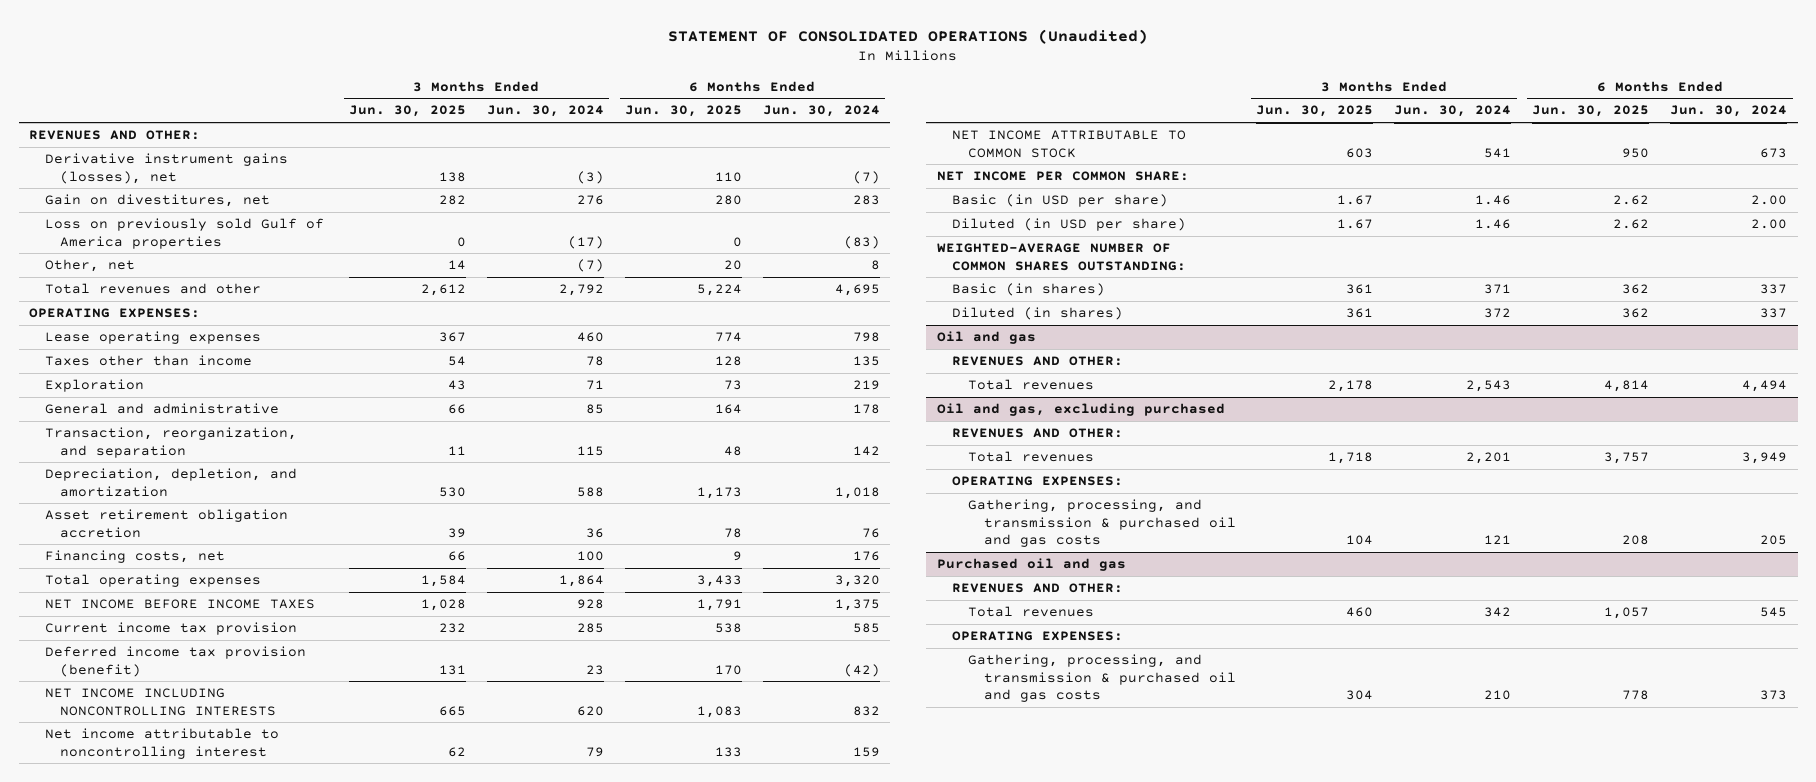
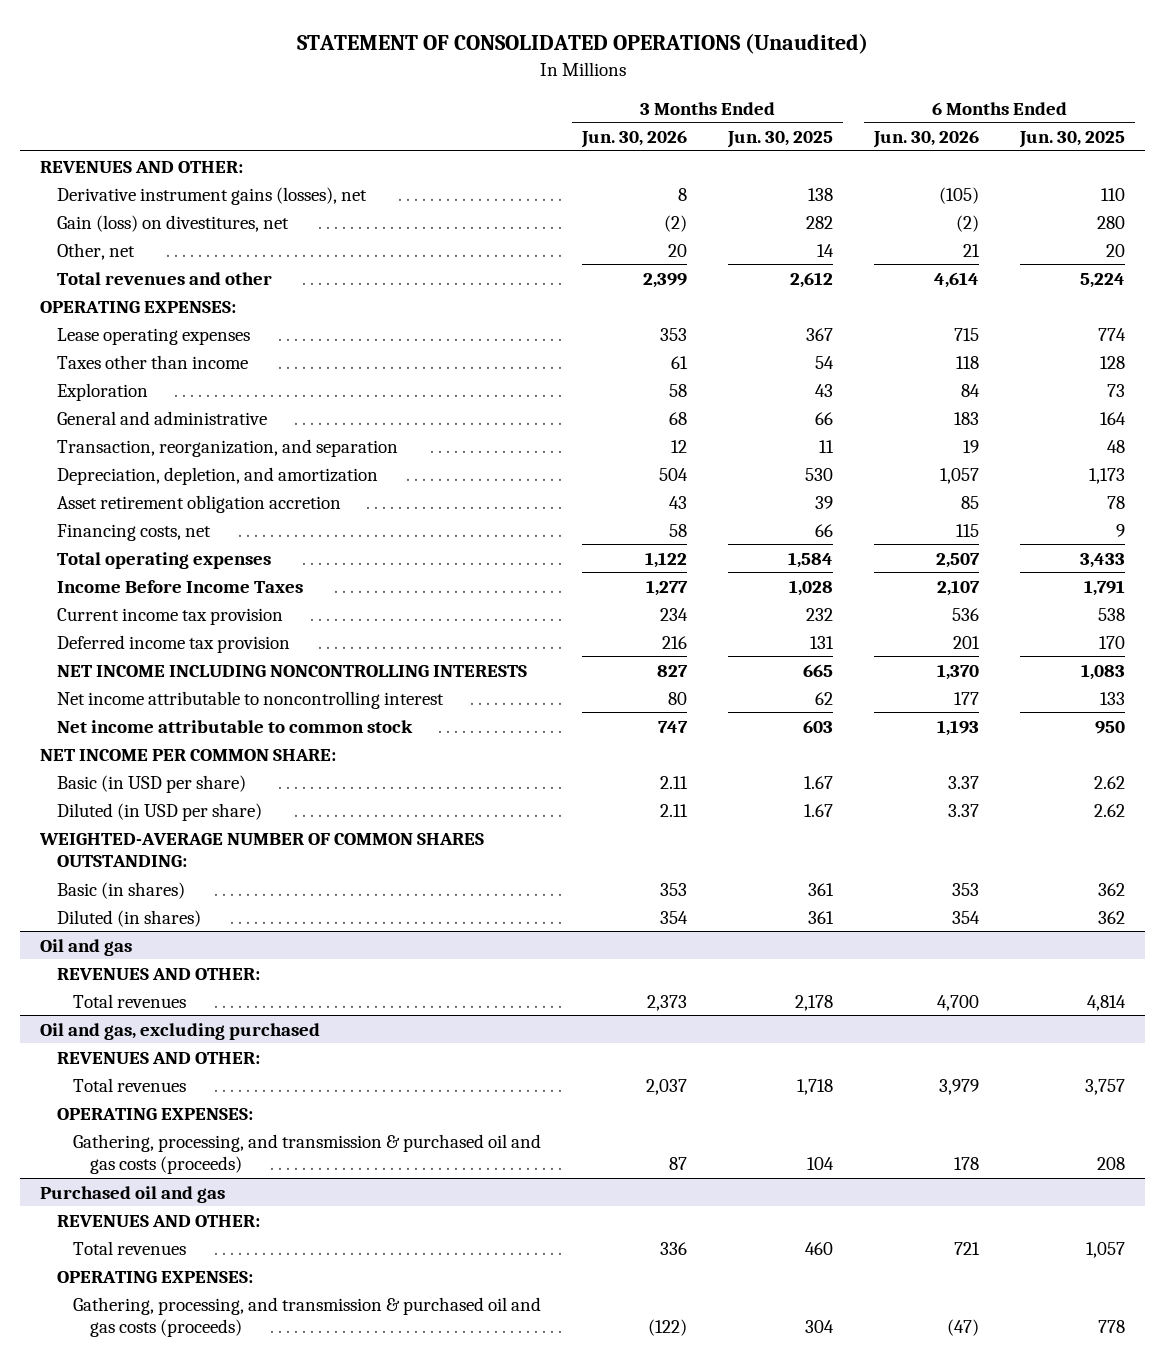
[486,105,604,118] Jun. 30, 2024 -> none
[762,105,880,118] Jun. 30, 2024 -> none
none -> [581,130,688,149] Jun. 30, 2026
none -> [873,130,980,149] Jun. 30, 2026
[44,218,324,249] Loss on previously sold Gulf of America properties -> none
[44,194,270,208] Gain on divestitures, net -> [56,214,289,232] Gain (loss) on divestitures, net
[44,599,315,610] NET INCOME BEFORE INCOME TAXES -> [56,579,303,593] Income Before Income Taxes
[44,646,306,677] Deferred income tax provision (benefit) -> [56,634,290,653] Deferred income tax provision
[952,130,1187,158] NET INCOME ATTRIBUTABLE TO COMMON STOCK -> [56,719,413,733] Net income attributable to common stock
[967,499,1236,547] Gathering, processing, and transmission & purchased oil and gas costs -> [73,1133,542,1175] Gathering, processing, and transmission & purchased oil and gas costs (proceeds)
[967,654,1236,702] Gathering, processing, and transmission & purchased oil and gas costs -> [73,1296,542,1338] Gathering, processing, and transmission & purchased oil and gas costs (proceeds)

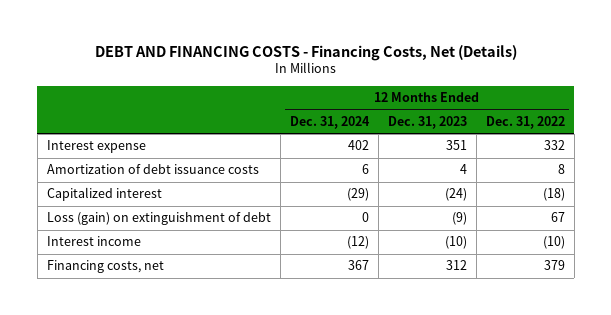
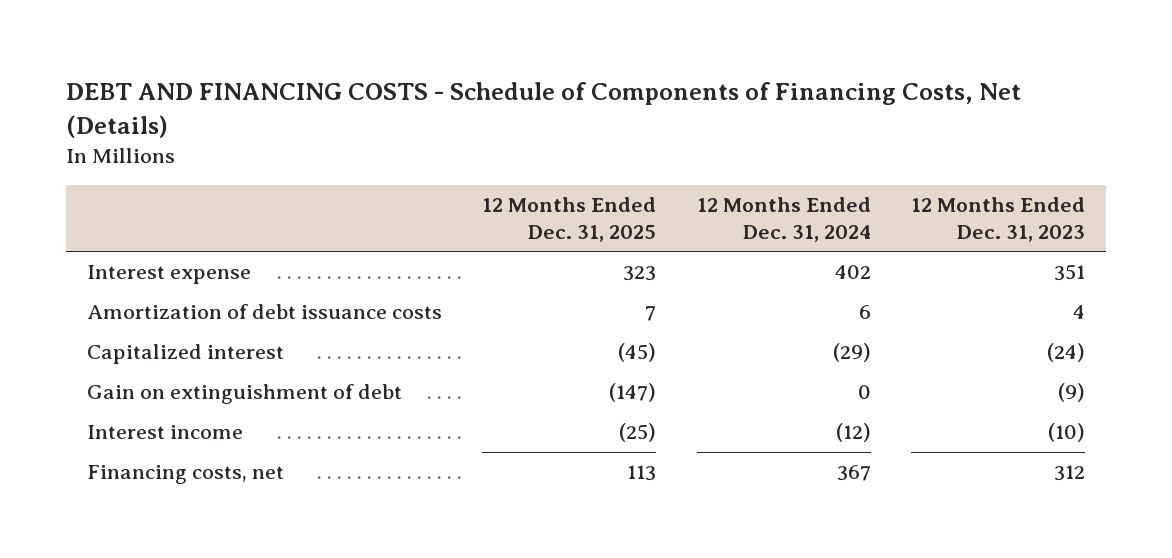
[94,44,517,61] DEBT AND FINANCING COSTS - Financing Costs, Net (Details) -> [66,82,1022,138] DEBT AND FINANCING COSTS - Schedule of Components of Financing Costs, Net (Details)
[485,115,565,129] Dec. 31, 2022 -> none
none -> [482,197,657,242] 12 Months Ended Dec. 31, 2025
[46,212,271,226] Loss (gain) on extinguishment of debt -> [86,384,402,405] Gain on extinguishment of debt

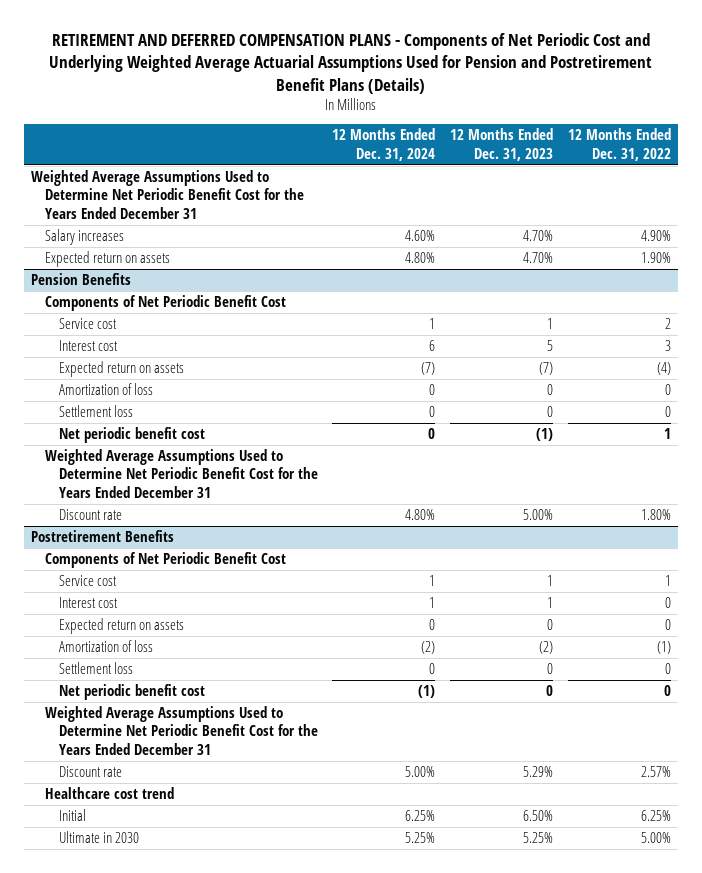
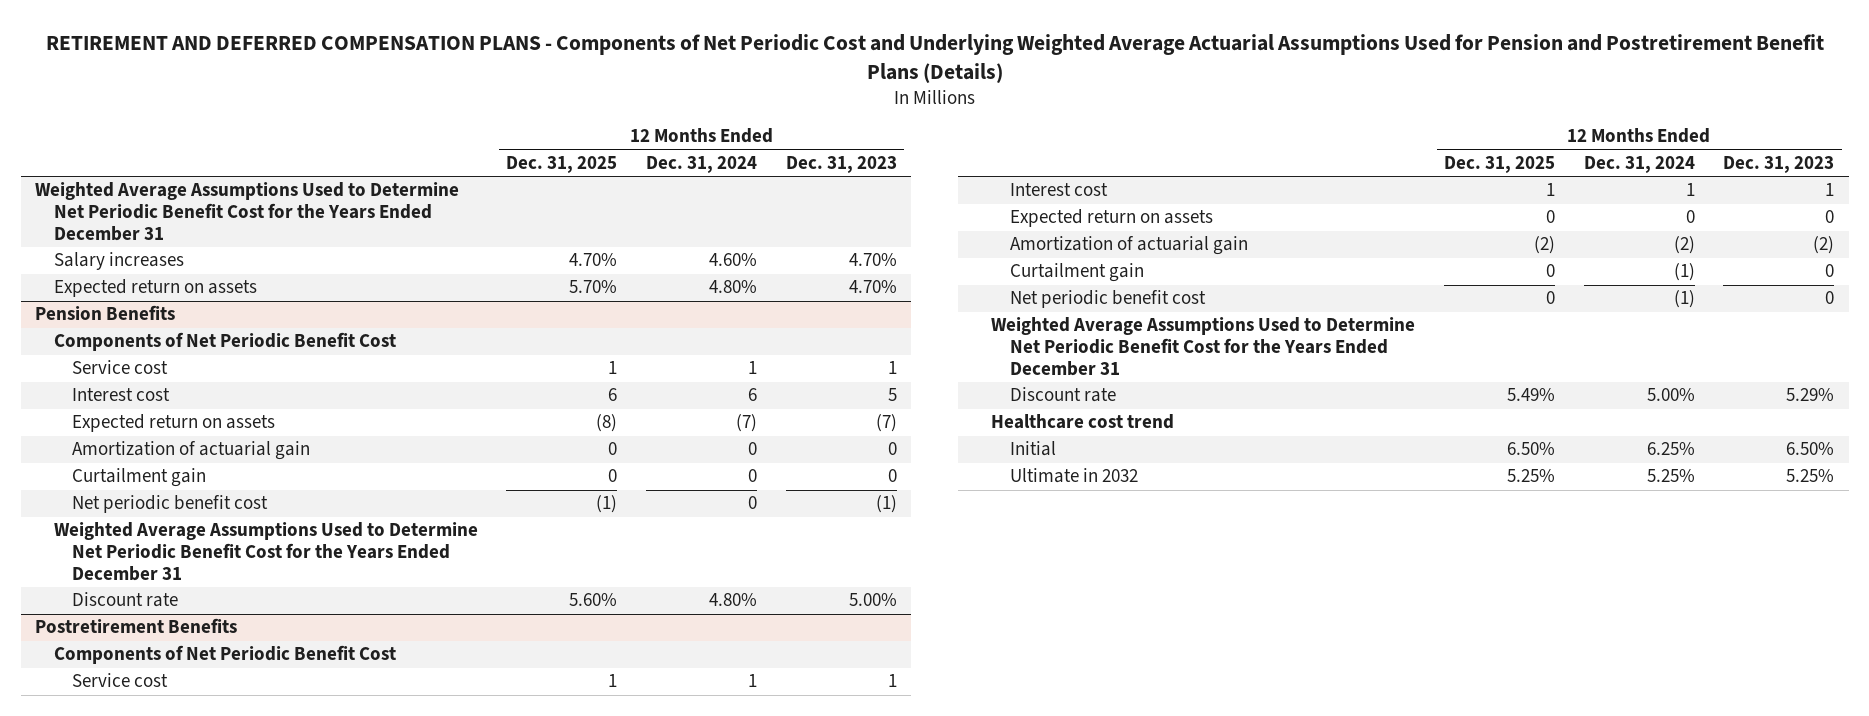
[567,128,671,161] 12 Months Ended Dec. 31, 2022 -> none
none -> [506,155,618,173] Dec. 31, 2025
[58,405,133,418] Settlement loss -> none
[58,383,153,396] Amortization of loss -> [72,441,311,461] Amortization of actuarial gain
none -> [72,468,207,488] Curtailment gain
[58,662,133,675] Settlement loss -> none
[58,640,153,653] Amortization of loss -> [1009,236,1248,256] Amortization of actuarial gain
none -> [1009,263,1144,283] Curtailment gain
[58,831,139,844] Ultimate in 2030 -> [1009,468,1138,484] Ultimate in 2032

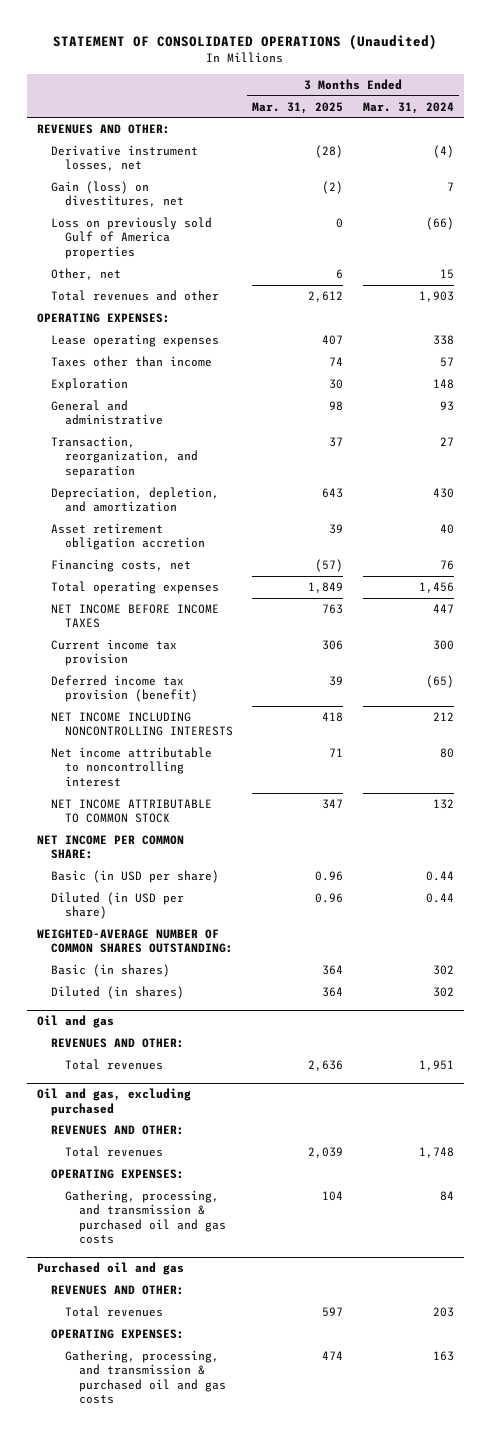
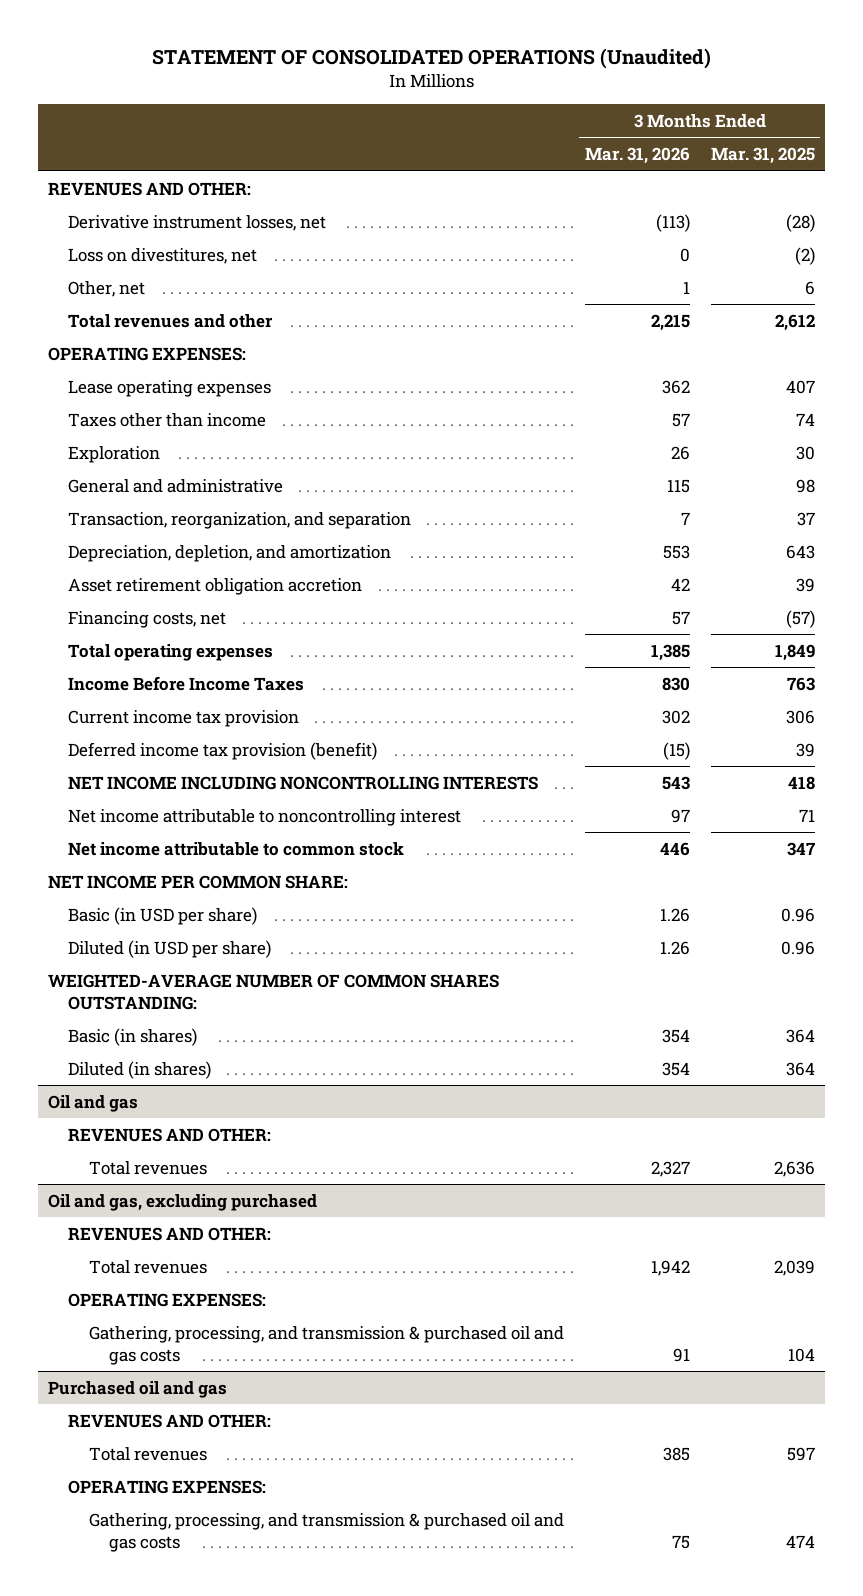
[362,101,454,114] Mar. 31, 2024 -> none
none -> [584,147,690,165] Mar. 31, 2026
[50,217,212,259] Loss on previously sold Gulf of America properties -> none
[50,181,184,208] Gain (loss) on divestitures, net -> [68,247,258,264] Loss on divestitures, net
[50,604,219,629] NET INCOME BEFORE INCOME TAXES -> [68,675,305,691] Income Before Income Taxes
[50,799,212,824] NET INCOME ATTRIBUTABLE TO COMMON STOCK -> [68,841,405,856] Net income attributable to common stock

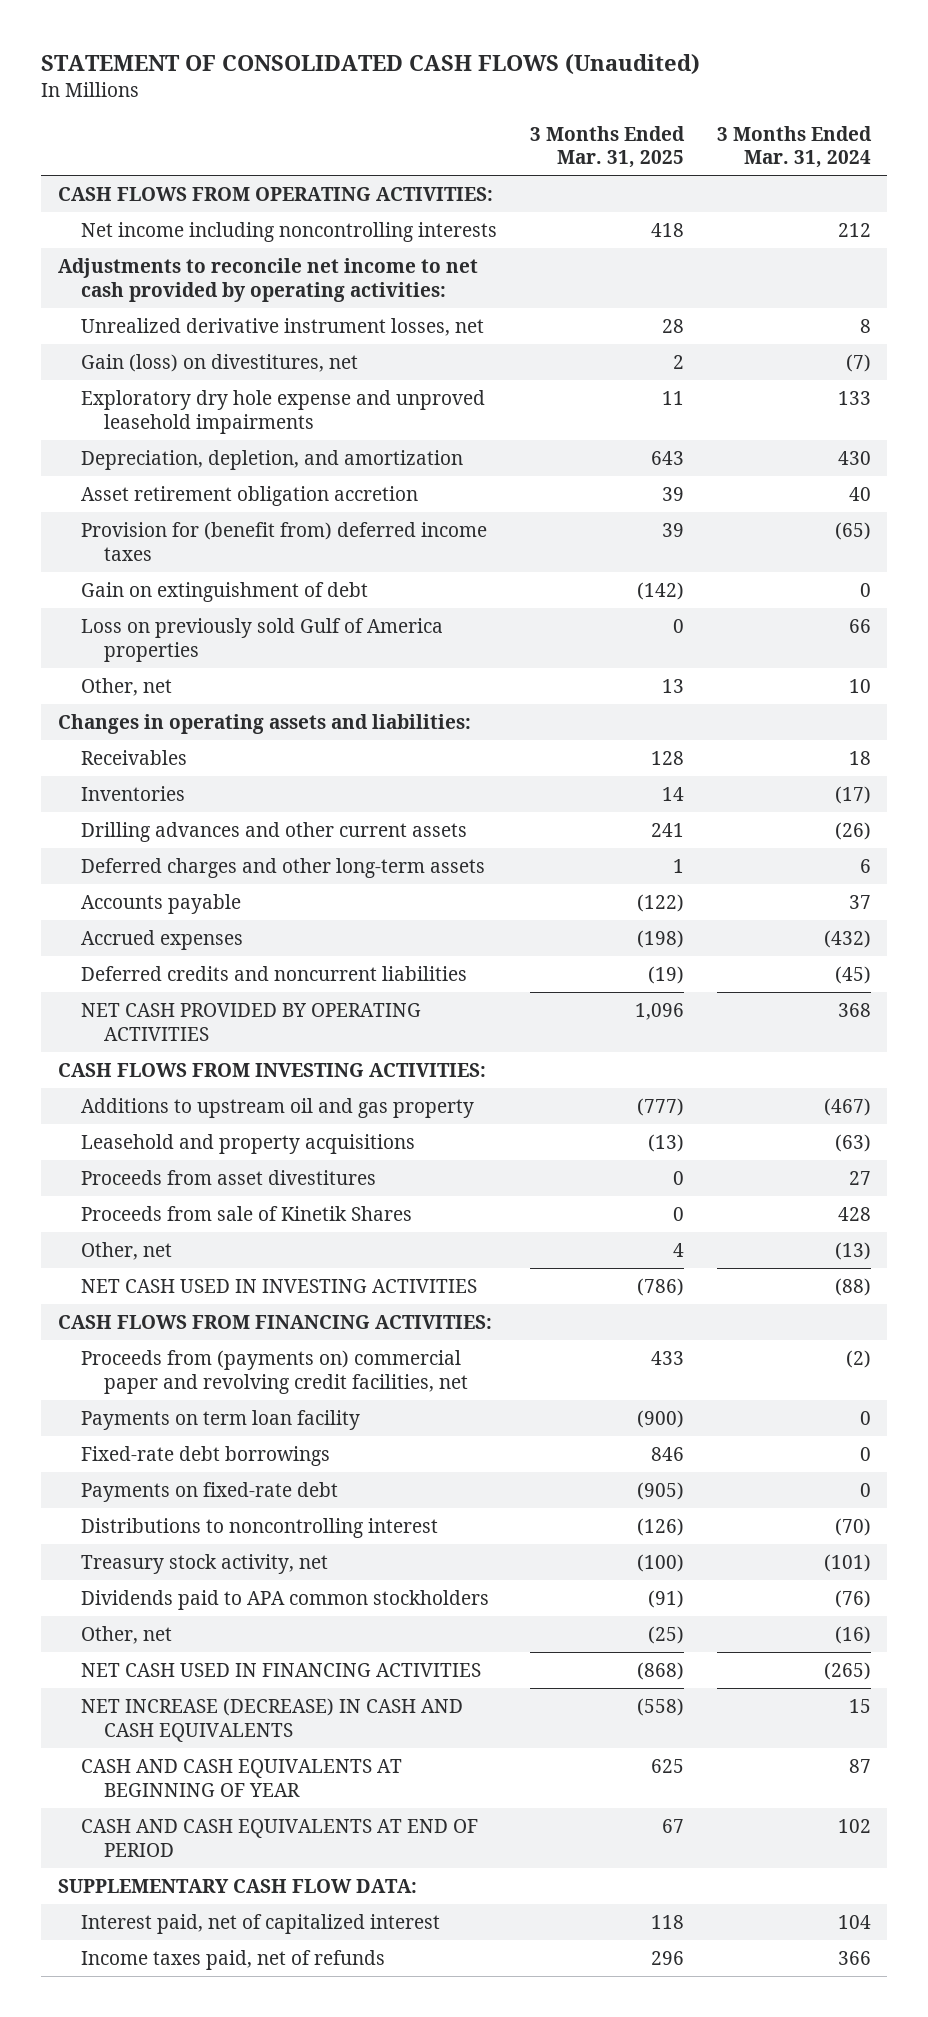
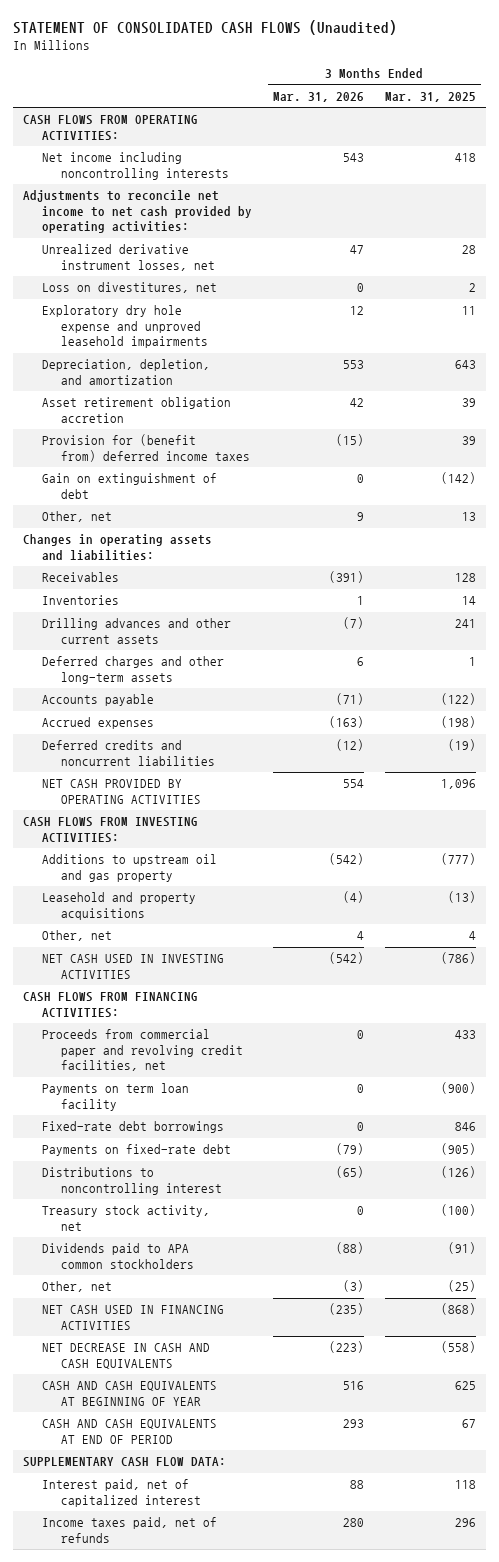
[716,125,872,169] 3 Months Ended Mar. 31, 2024 -> none
none -> [273,91,365,102] Mar. 31, 2026
[80,353,358,372] Gain (loss) on divestitures, net -> [42,282,218,294] Loss on divestitures, net
[80,617,443,662] Loss on previously sold Gulf of America properties -> none
[80,1169,376,1185] Proceeds from asset divestitures -> none
[80,1205,412,1221] Proceeds from sale of Kinetik Shares -> none
[80,1349,469,1394] Proceeds from (payments on) commercial paper and revolving credit facilities, net -> [42,1029,244,1072] Proceeds from commercial paper and revolving credit facilities, net
[80,1697,463,1742] NET INCREASE (DECREASE) IN CASH AND CASH EQUIVALENTS -> [42,1343,211,1369] NET DECREASE IN CASH AND CASH EQUIVALENTS

